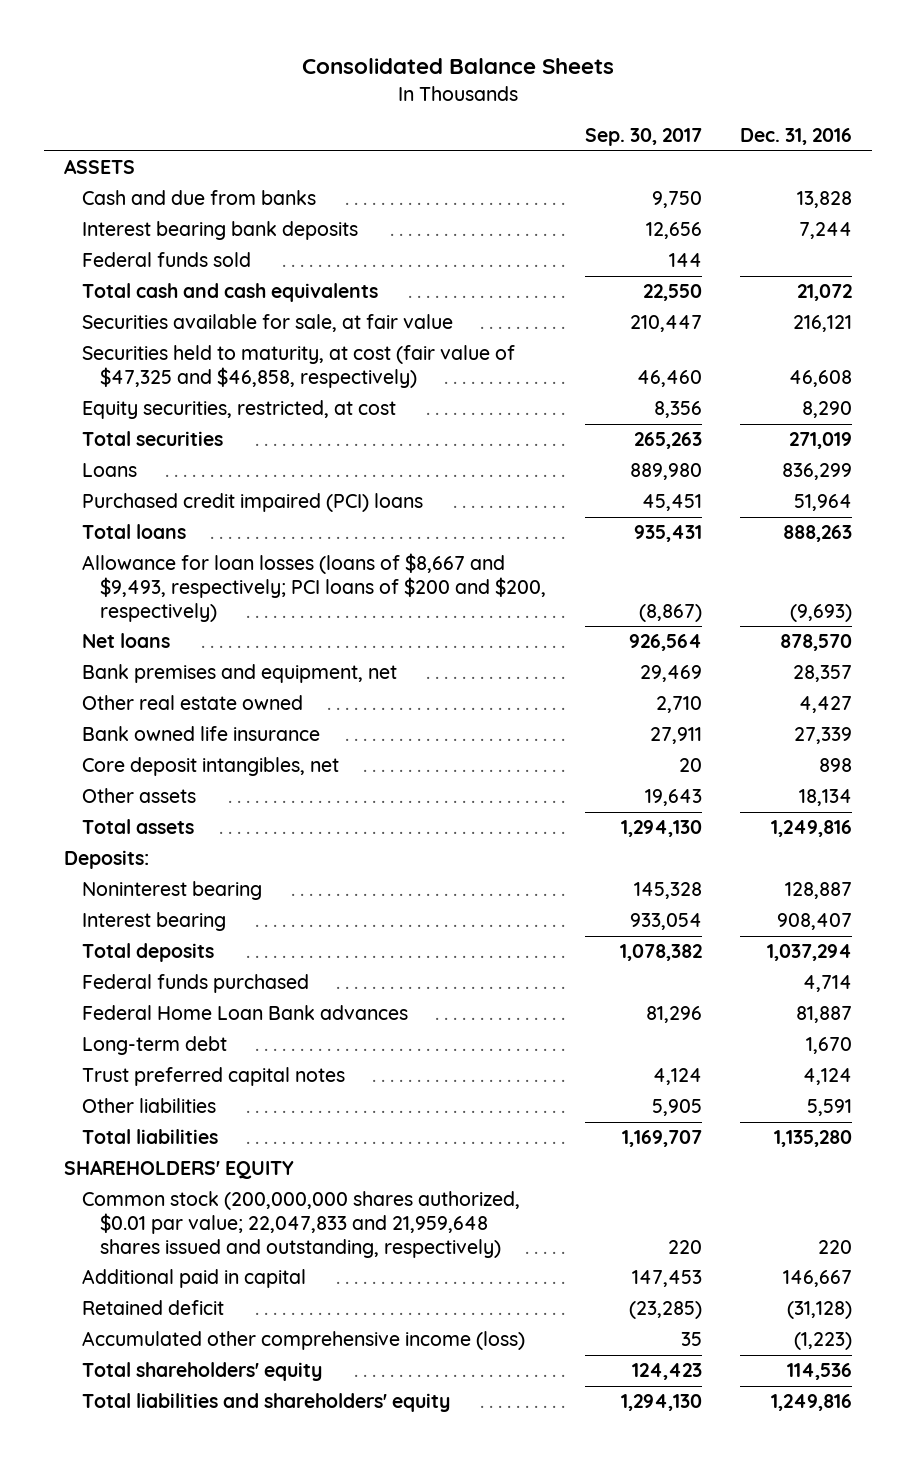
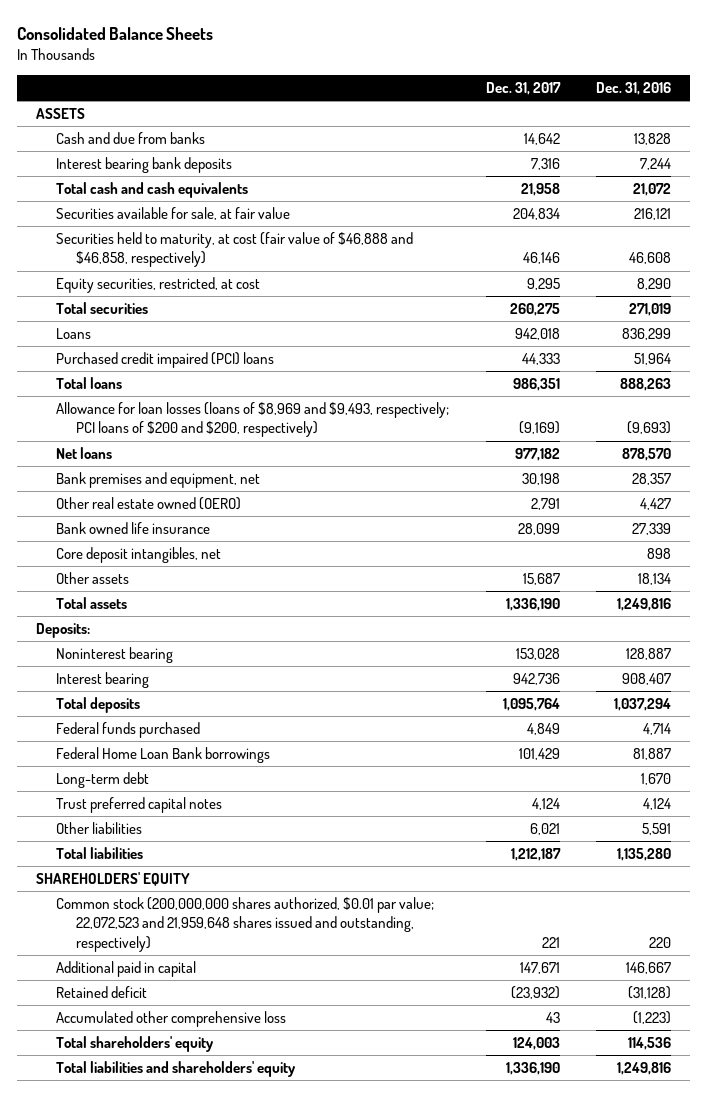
[584,128,702,147] Sep. 30, 2017 -> none
none -> [485,82,561,96] Dec. 31, 2017
[81,252,251,268] Federal funds sold -> none
[81,345,515,389] Securities held to maturity, at cost (fair value of $47,325 and $46,858, respectively) -> [55,232,413,268] Securities held to maturity, at cost (fair value of $46,888 and $46,858, respectively)
[81,553,546,622] Allowance for loan losses (loans of $8,667 and $9,493, respectively; PCI loans of $200 and $200, respectively) -> [55,402,449,438] Allowance for loan losses (loans of $8,969 and $9,493, respectively; PCI loans of $200 and $200, respectively)
[81,695,303,711] Other real estate owned -> [55,497,241,511] Other real estate owned (OERO)
[81,1005,408,1021] Federal Home Loan Bank advances -> [55,747,270,764] Federal Home Loan Bank borrowings
[81,1191,520,1258] Common stock (200,000,000 shares authorized, $0.01 par value; 22,047,833 and 21,959,648 shares issued and outstanding, respectively) -> [55,897,434,952] Common stock (200,000,000 shares authorized, $0.01 par value; 22,072,523 and 21,959,648 shares issued and outstanding, respectively)
[81,1331,525,1351] Accumulated other comprehensive income (loss) -> [55,1011,286,1028] Accumulated other comprehensive loss

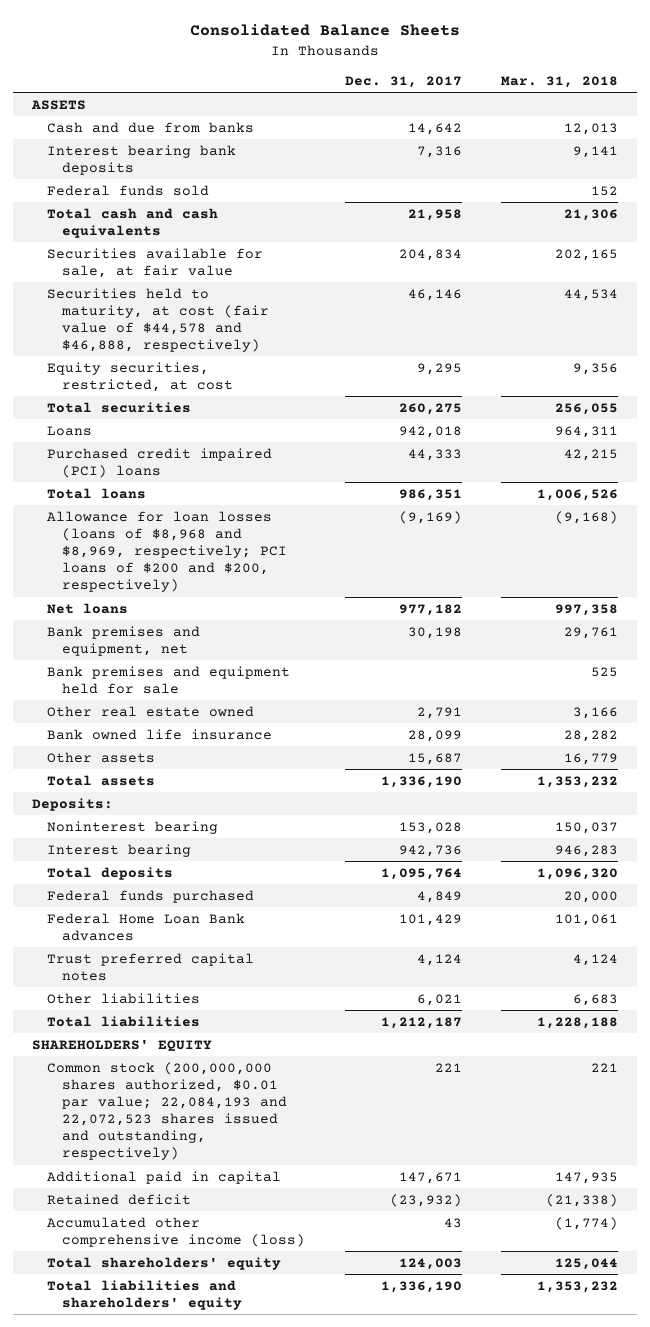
[596,82,672,96] Dec. 31, 2016 -> none
none -> [500,76,618,89] Mar. 31, 2018
none -> [47,184,210,196] Federal funds sold
[55,232,413,268] Securities held to maturity, at cost (fair value of $46,888 and $46,858, respectively) -> [47,287,270,353] Securities held to maturity, at cost (fair value of $44,578 and $46,888, respectively)
[55,402,449,438] Allowance for loan losses (loans of $8,969 and $9,493, respectively; PCI loans of $200 and $200, respectively) -> [47,510,288,593] Allowance for loan losses (loans of $8,968 and $8,969, respectively; PCI loans of $200 and $200, respectively)
none -> [47,665,291,694] Bank premises and equipment held for sale
[55,497,241,511] Other real estate owned (OERO) -> [47,705,255,717] Other real estate owned
[55,547,221,564] Core deposit intangibles, net -> none
[55,772,149,789] Long-term debt -> none
[55,747,270,764] Federal Home Loan Bank borrowings -> [47,912,246,941] Federal Home Loan Bank advances
[55,897,434,952] Common stock (200,000,000 shares authorized, $0.01 par value; 22,072,523 and 21,959,648 shares issued and outstanding, respectively) -> [47,1061,288,1161] Common stock (200,000,000 shares authorized, $0.01 par value; 22,084,193 and 22,072,523 shares issued and outstanding, respectively)
[55,1011,286,1028] Accumulated other comprehensive loss -> [47,1216,306,1247] Accumulated other comprehensive income (loss)

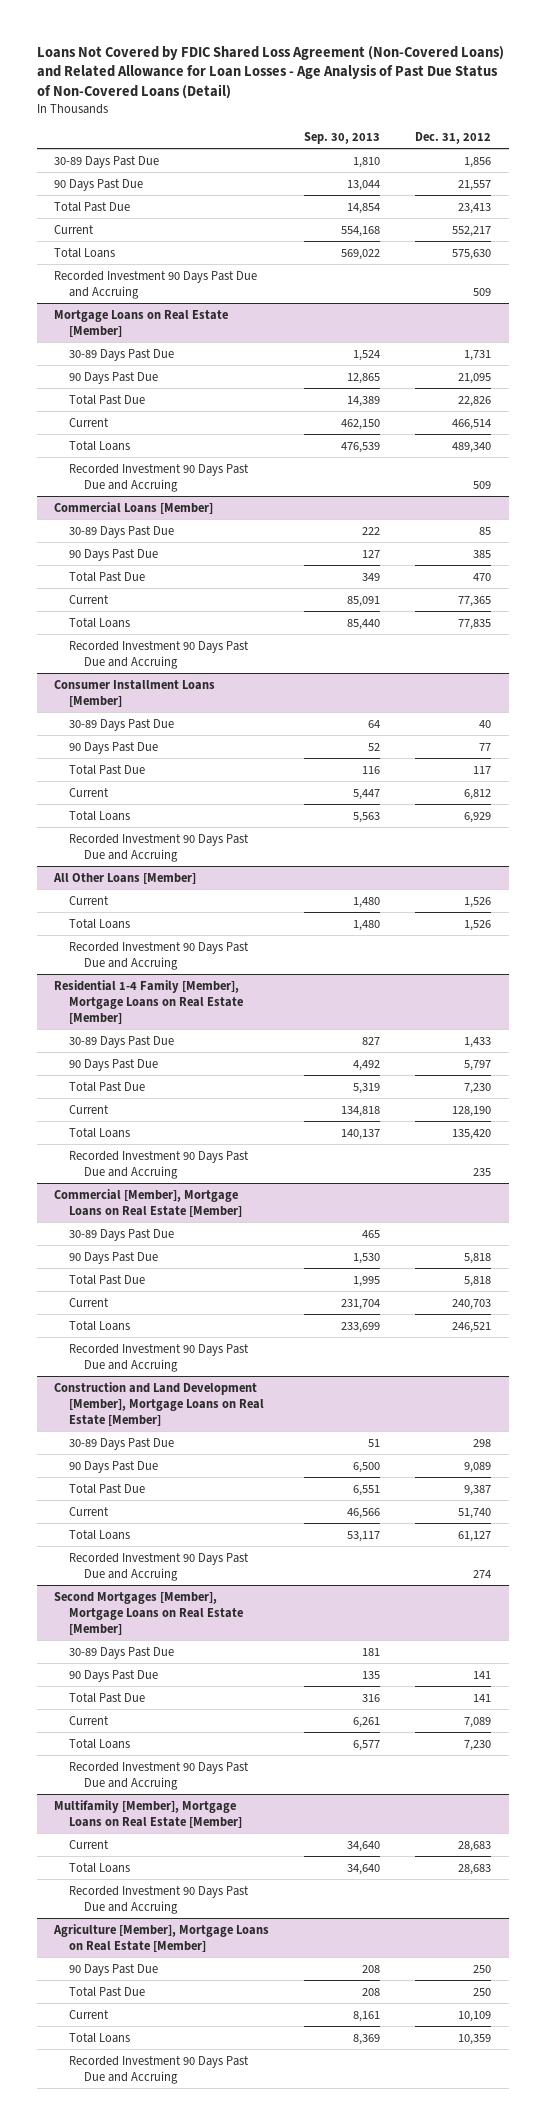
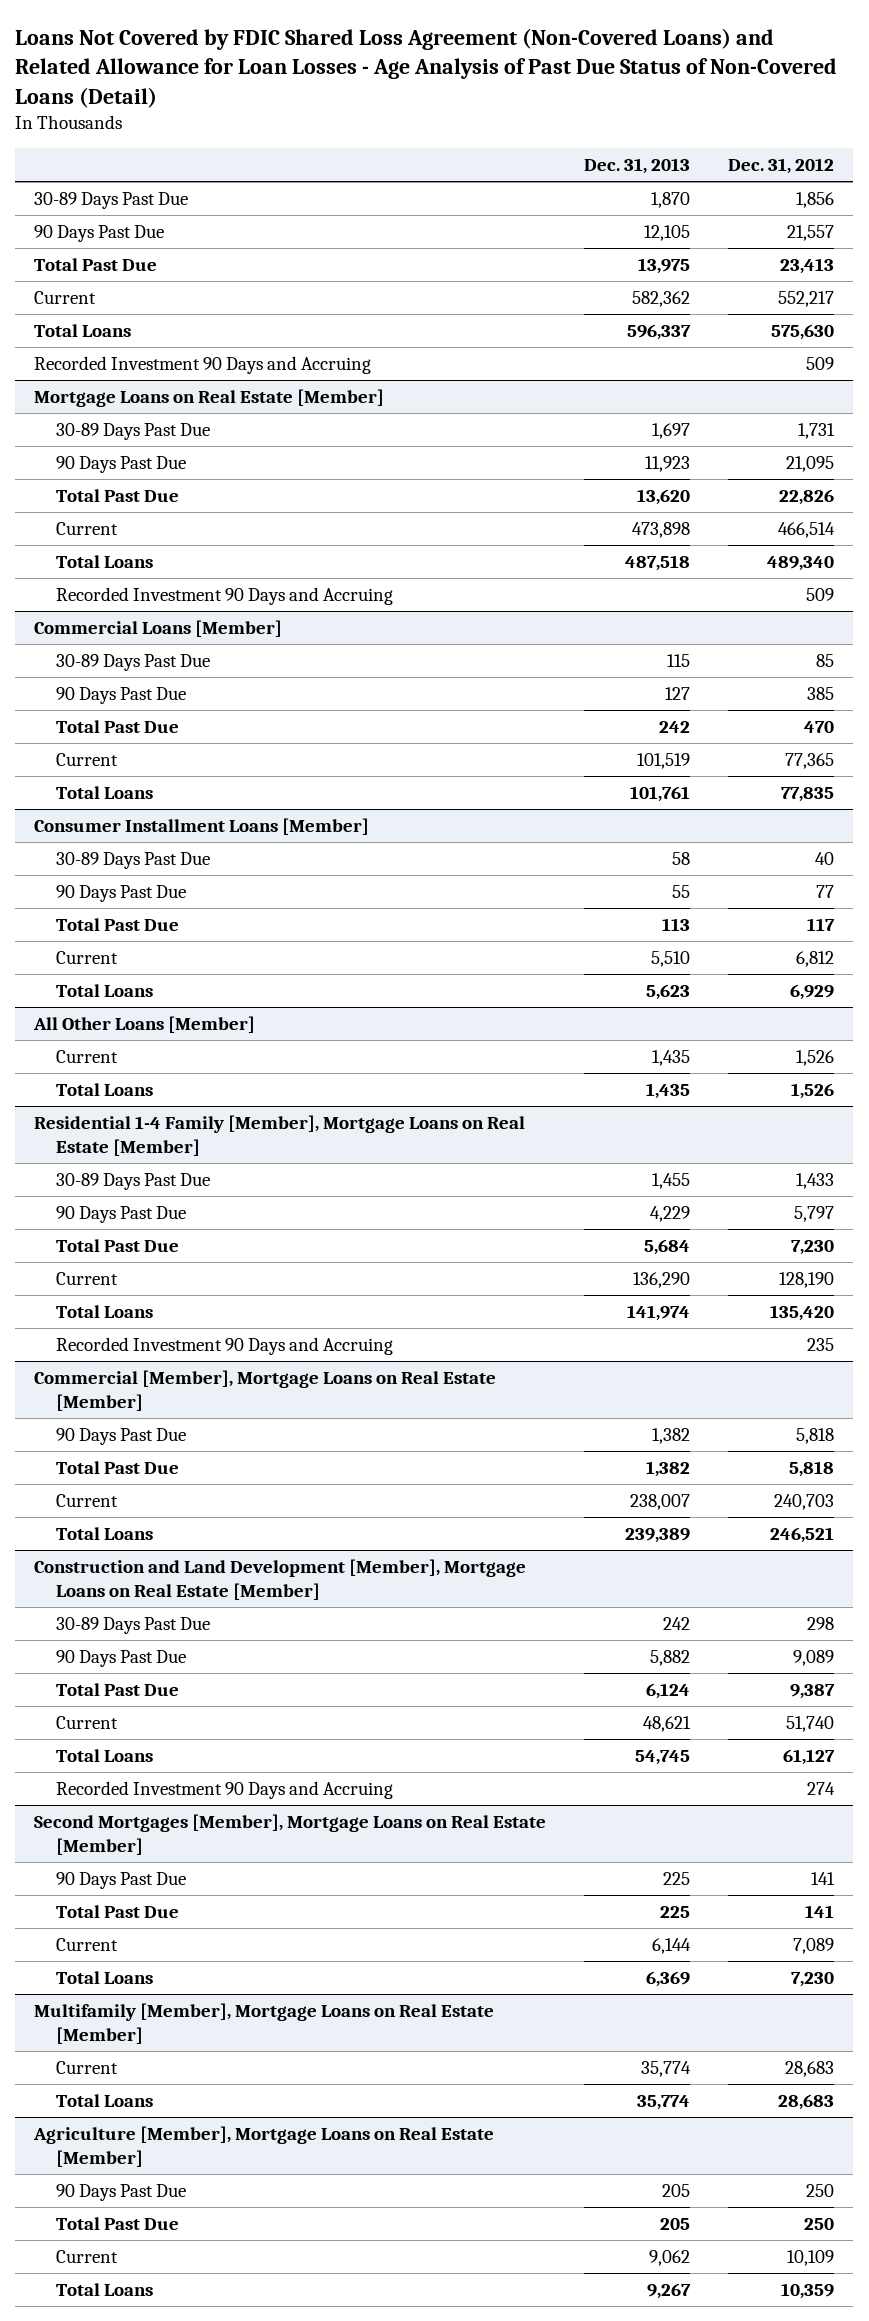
[304,132,381,145] Sep. 30, 2013 -> none
none -> [584,158,691,175] Dec. 31, 2013
[54,270,258,299] Recorded Investment 90 Days Past Due and Accruing -> [34,355,372,374] Recorded Investment 90 Days and Accruing
[69,463,250,492] Recorded Investment 90 Days Past Due and Accruing -> [55,586,393,605] Recorded Investment 90 Days and Accruing
[69,640,250,669] Recorded Investment 90 Days Past Due and Accruing -> none
[69,833,250,862] Recorded Investment 90 Days Past Due and Accruing -> none
[69,941,250,970] Recorded Investment 90 Days Past Due and Accruing -> none
[69,1150,250,1179] Recorded Investment 90 Days Past Due and Accruing -> [55,1336,393,1355] Recorded Investment 90 Days and Accruing
[69,1228,175,1241] 30-89 Days Past Due -> none
[69,1343,250,1372] Recorded Investment 90 Days Past Due and Accruing -> none
[69,1552,250,1581] Recorded Investment 90 Days Past Due and Accruing -> [55,1780,393,1799] Recorded Investment 90 Days and Accruing
[69,1646,175,1659] 30-89 Days Past Due -> none
[69,1761,250,1790] Recorded Investment 90 Days Past Due and Accruing -> none
[69,1885,250,1914] Recorded Investment 90 Days Past Due and Accruing -> none
[69,2055,250,2084] Recorded Investment 90 Days Past Due and Accruing -> none

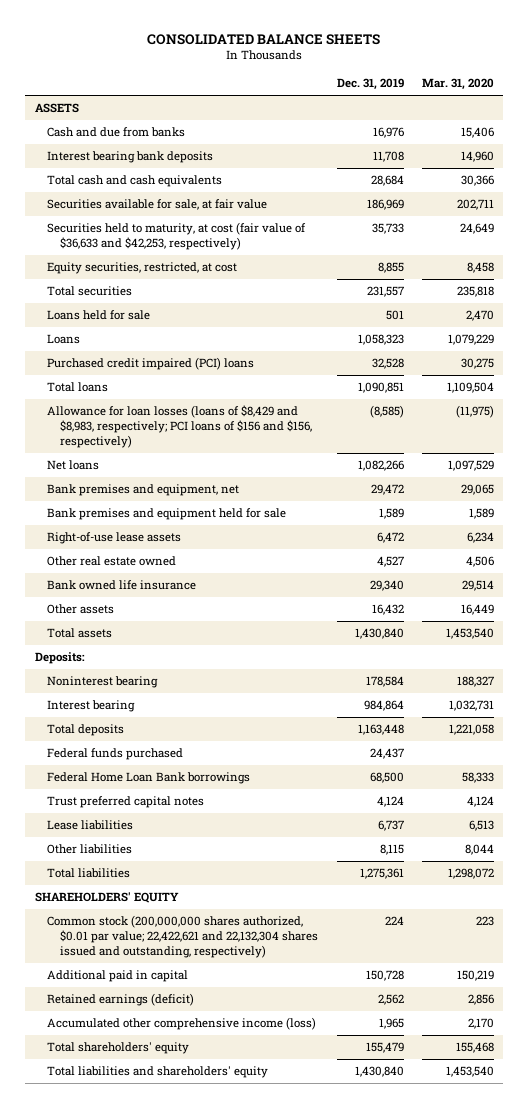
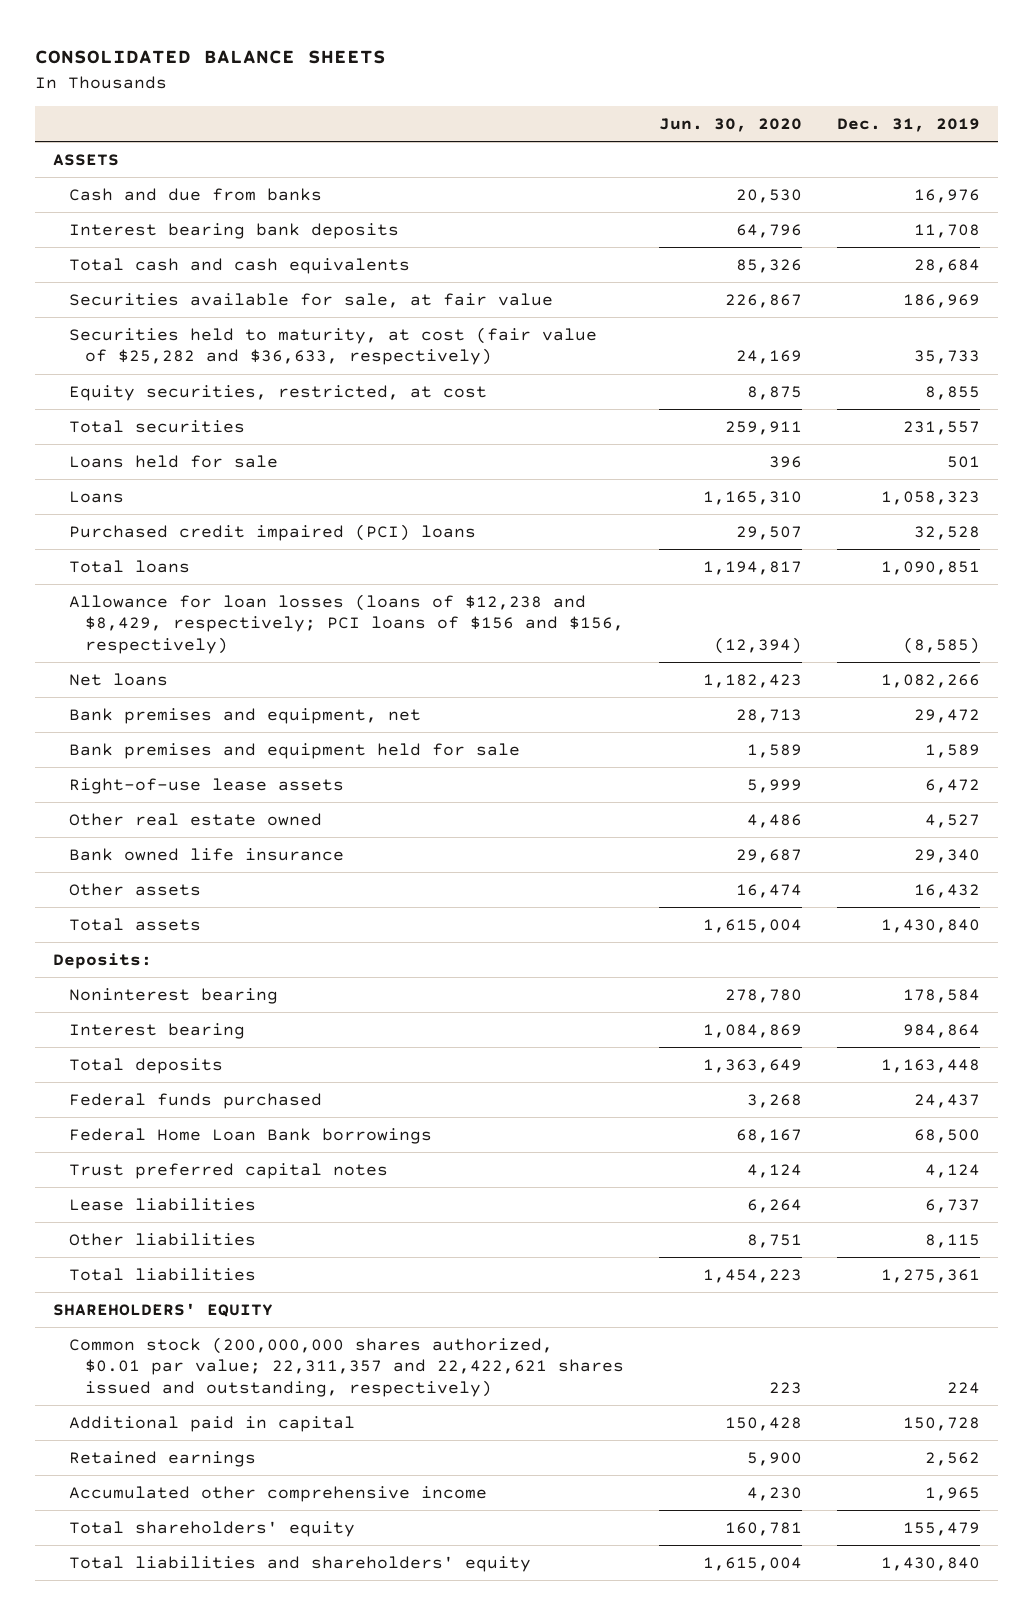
[422,78,495,91] Mar. 31, 2020 -> none
none -> [659,117,803,132] Jun. 30, 2020
[47,222,307,250] Securities held to maturity, at cost (fair value of $36,633 and $42,253, respectively) -> [69,326,598,366] Securities held to maturity, at cost (fair value of $25,282 and $36,633, respectively)
[47,405,313,448] Allowance for loan losses (loans of $8,429 and $8,983, respectively; PCI loans of $156 and $156, respectively) -> [69,593,625,654] Allowance for loan losses (loans of $12,238 and $8,429, respectively; PCI loans of $156 and $156, respectively)
[47,915,319,958] Common stock (200,000,000 shares authorized, $0.01 par value; 22,422,621 and 22,132,304 shares issued and outstanding, respectively) -> [69,1336,625,1397] Common stock (200,000,000 shares authorized, $0.01 par value; 22,311,357 and 22,422,621 shares issued and outstanding, respectively)
[47,993,195,1007] Retained earnings (deficit) -> [69,1450,257,1467] Retained earnings
[47,1017,317,1031] Accumulated other comprehensive income (loss) -> [69,1485,488,1502] Accumulated other comprehensive income

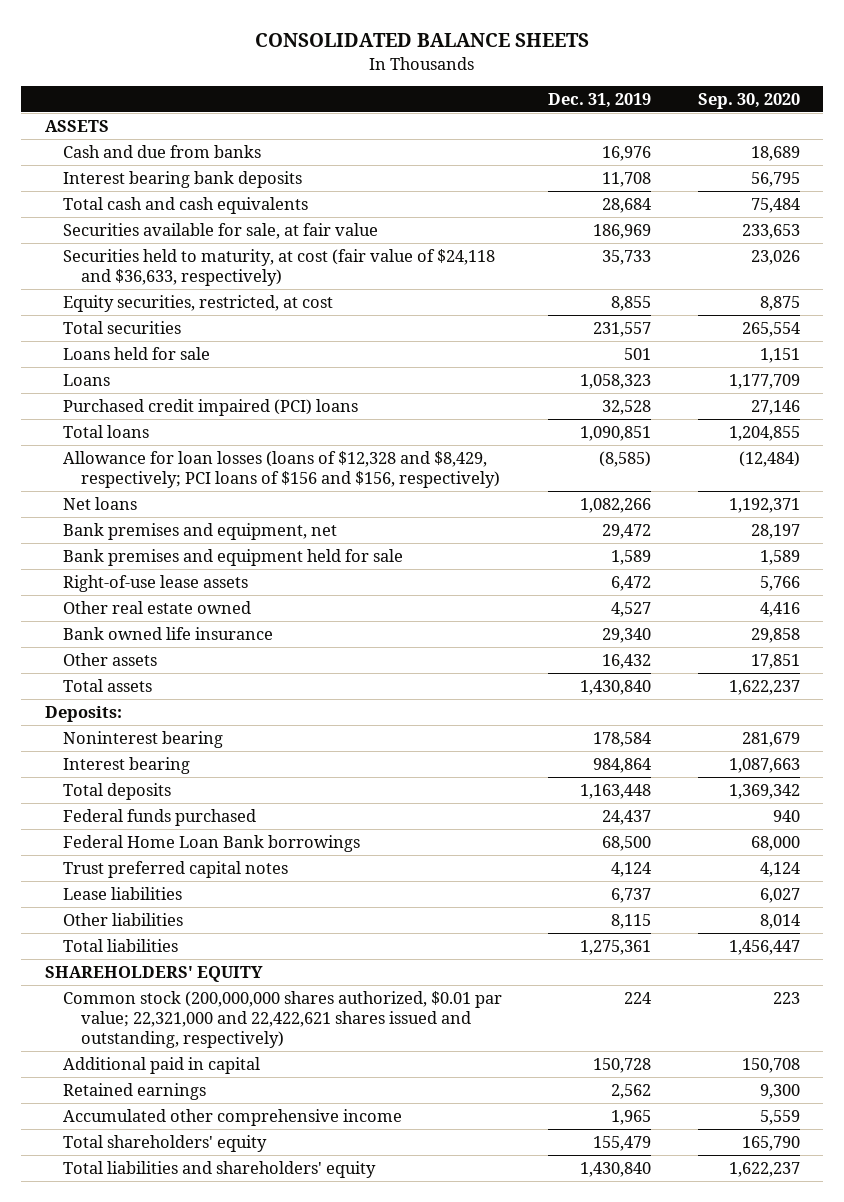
[659,117,803,132] Jun. 30, 2020 -> none
none -> [697,92,800,109] Sep. 30, 2020
[69,326,598,366] Securities held to maturity, at cost (fair value of $25,282 and $36,633, respectively) -> [62,248,495,286] Securities held to maturity, at cost (fair value of $24,118 and $36,633, respectively)
[69,593,625,654] Allowance for loan losses (loans of $12,238 and $8,429, respectively; PCI loans of $156 and $156, respectively) -> [62,450,500,488] Allowance for loan losses (loans of $12,328 and $8,429, respectively; PCI loans of $156 and $156, respectively)
[69,1336,625,1397] Common stock (200,000,000 shares authorized, $0.01 par value; 22,311,357 and 22,422,621 shares issued and outstanding, respectively) -> [62,990,502,1048] Common stock (200,000,000 shares authorized, $0.01 par value; 22,321,000 and 22,422,621 shares issued and outstanding, respectively)

